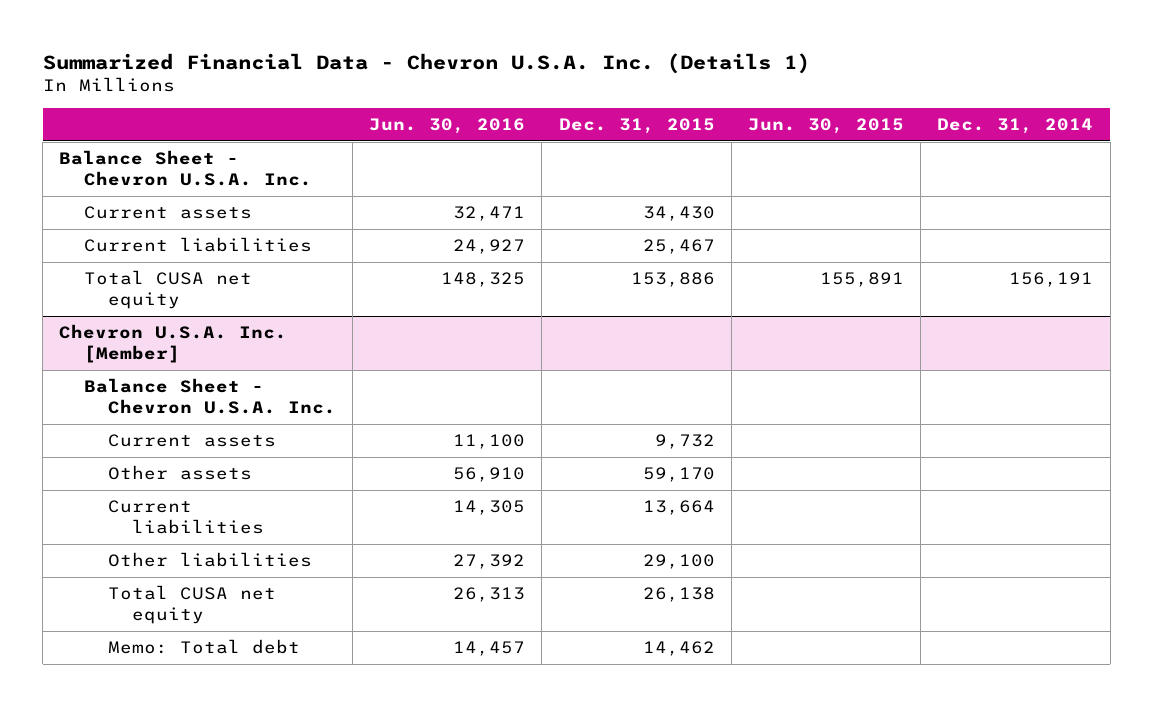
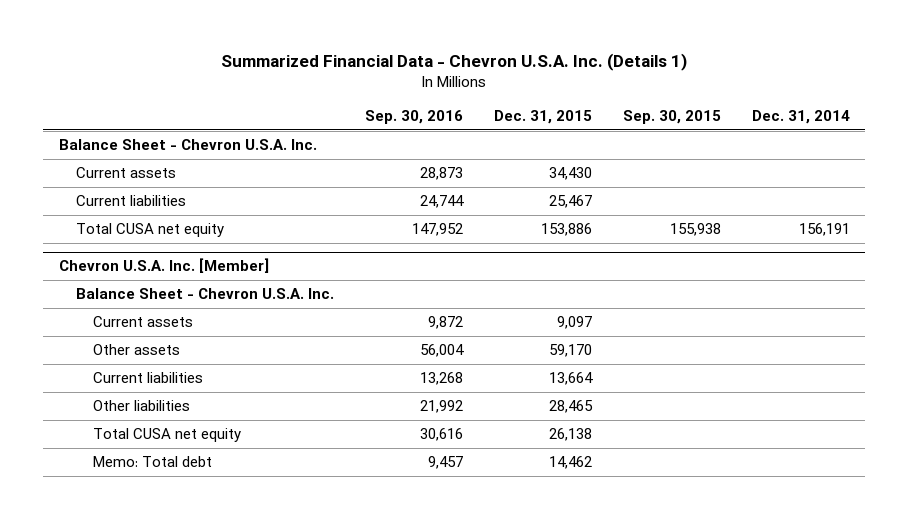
[369,118,526,135] Jun. 30, 2016 -> none
[747,118,904,135] Jun. 30, 2015 -> none
none -> [364,110,463,125] Sep. 30, 2016
none -> [622,110,721,125] Sep. 30, 2015
[654,434,715,450] 9,732 -> [556,316,592,330] 9,097
[642,554,715,570] 29,100 -> [548,400,593,414] 28,465

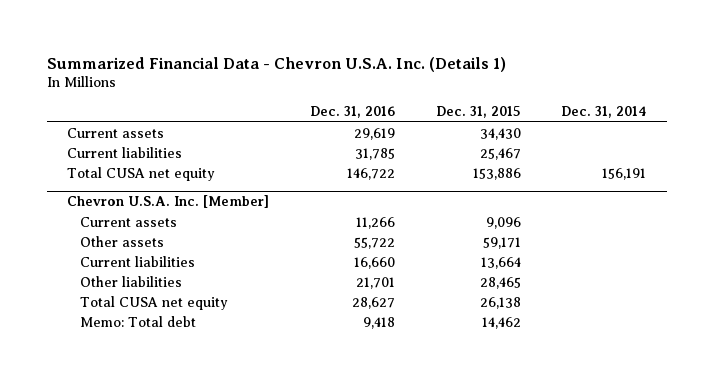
[364,110,463,125] Sep. 30, 2016 -> none
[622,110,721,125] Sep. 30, 2015 -> none
none -> [310,106,396,119] Dec. 31, 2016
[58,139,317,151] Balance Sheet - Chevron U.S.A. Inc. -> none
[75,288,334,300] Balance Sheet - Chevron U.S.A. Inc. -> none
[556,316,592,330] 9,097 -> [485,216,521,229] 9,096
[548,344,592,358] 59,170 -> [482,236,521,249] 59,171

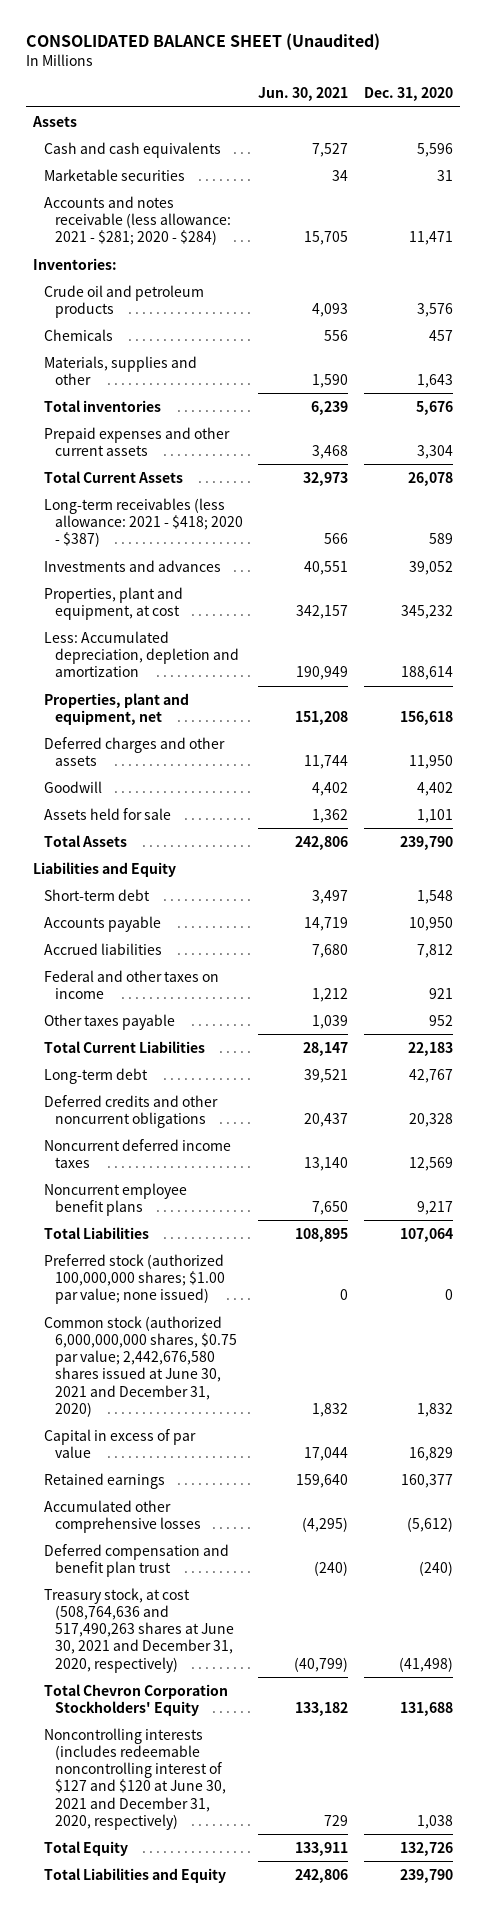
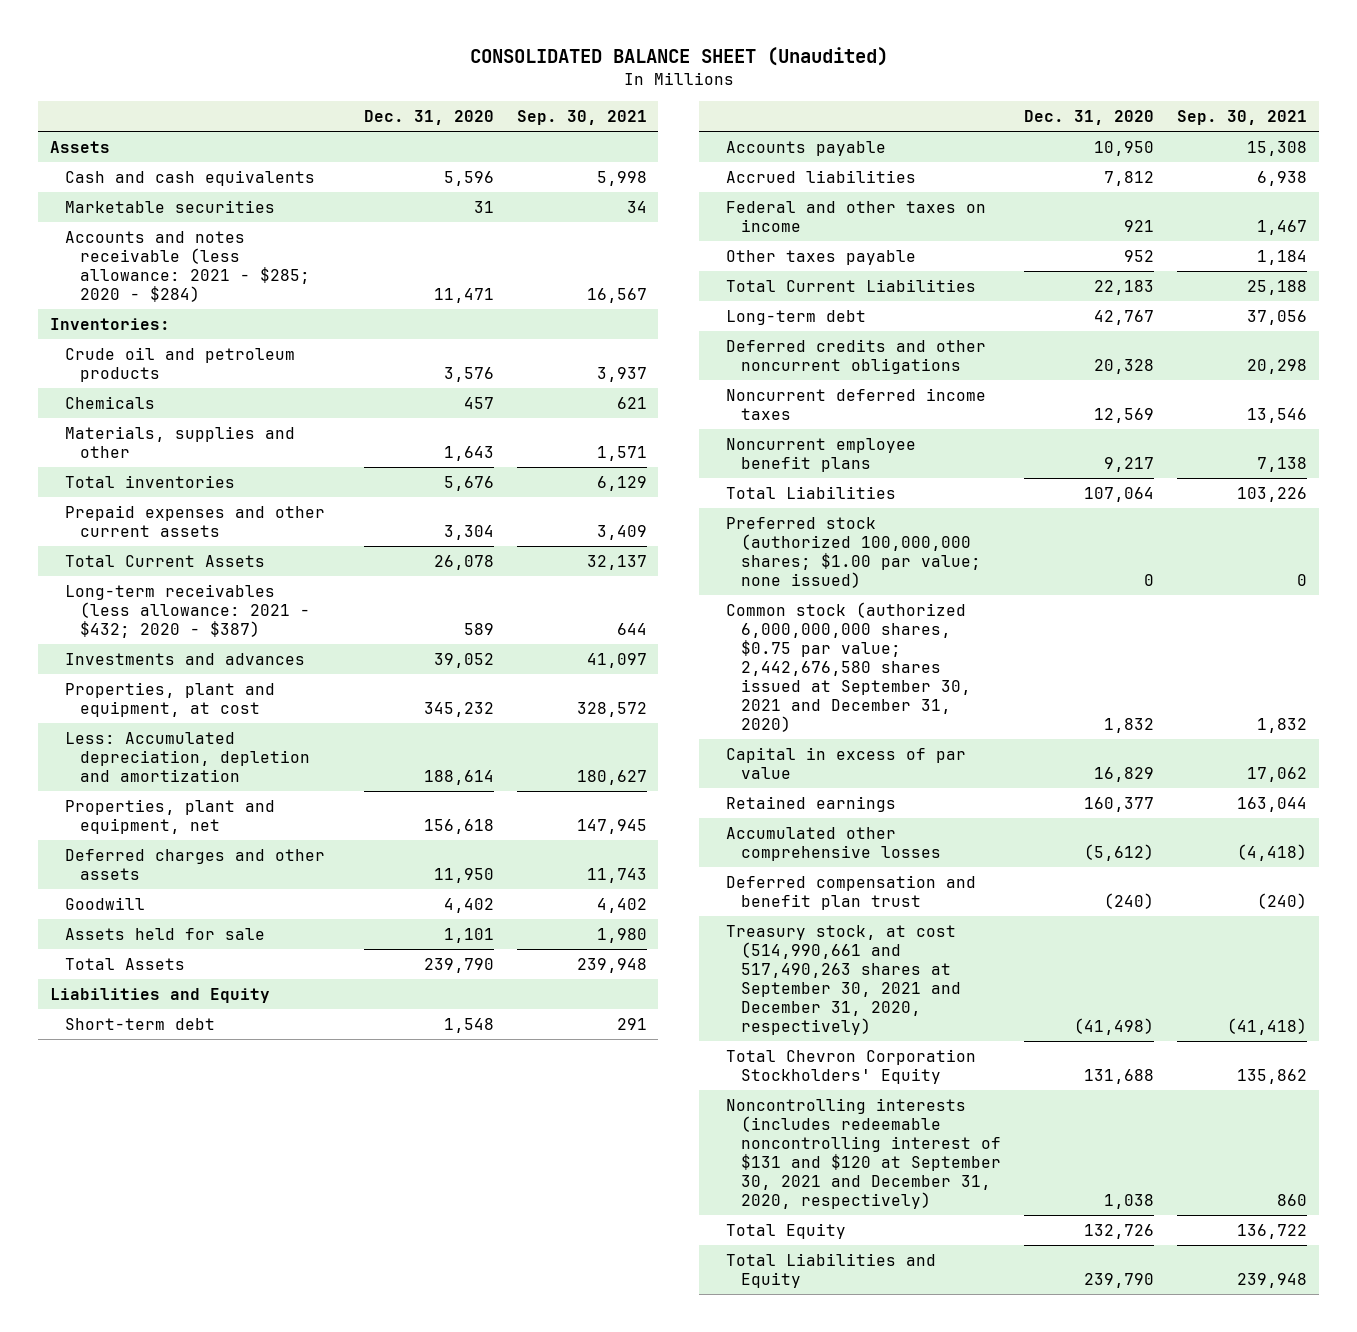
[258,87,349,102] Jun. 30, 2021 -> none
none -> [516,110,647,126] Sep. 30, 2021
[44,195,231,246] Accounts and notes receivable (less allowance: 2021 - $281; 2020 - $284) -> [65,230,311,302] Accounts and notes receivable (less allowance: 2021 - $285; 2020 - $284)
[44,497,243,548] Long-term receivables (less allowance: 2021 - $418; 2020 - $387) -> [65,583,311,638] Long-term receivables (less allowance: 2021 - $432; 2020 - $387)
[44,1315,237,1417] Common stock (authorized 6,000,000,000 shares, $0.75 par value; 2,442,676,580 shares issued at June 30, 2021 and December 31, 2020) -> [725,601,971,732] Common stock (authorized 6,000,000,000 shares, $0.75 par value; 2,442,676,580 shares issued at September 30, 2021 and December 31, 2020)
[44,1587,234,1673] Treasury stock, at cost (508,764,636 and 517,490,263 shares at June 30, 2021 and December 31, 2020, respectively) -> [725,924,961,1035] Treasury stock, at cost (514,990,661 and 517,490,263 shares at September 30, 2021 and December 31, 2020, respectively)
[44,1727,226,1830] Noncontrolling interests (includes redeemable noncontrolling interest of $127 and $120 at June 30, 2021 and December 31, 2020, respectively) -> [725,1097,1001,1209] Noncontrolling interests (includes redeemable noncontrolling interest of $131 and $120 at September 30, 2021 and December 31, 2020, respectively)

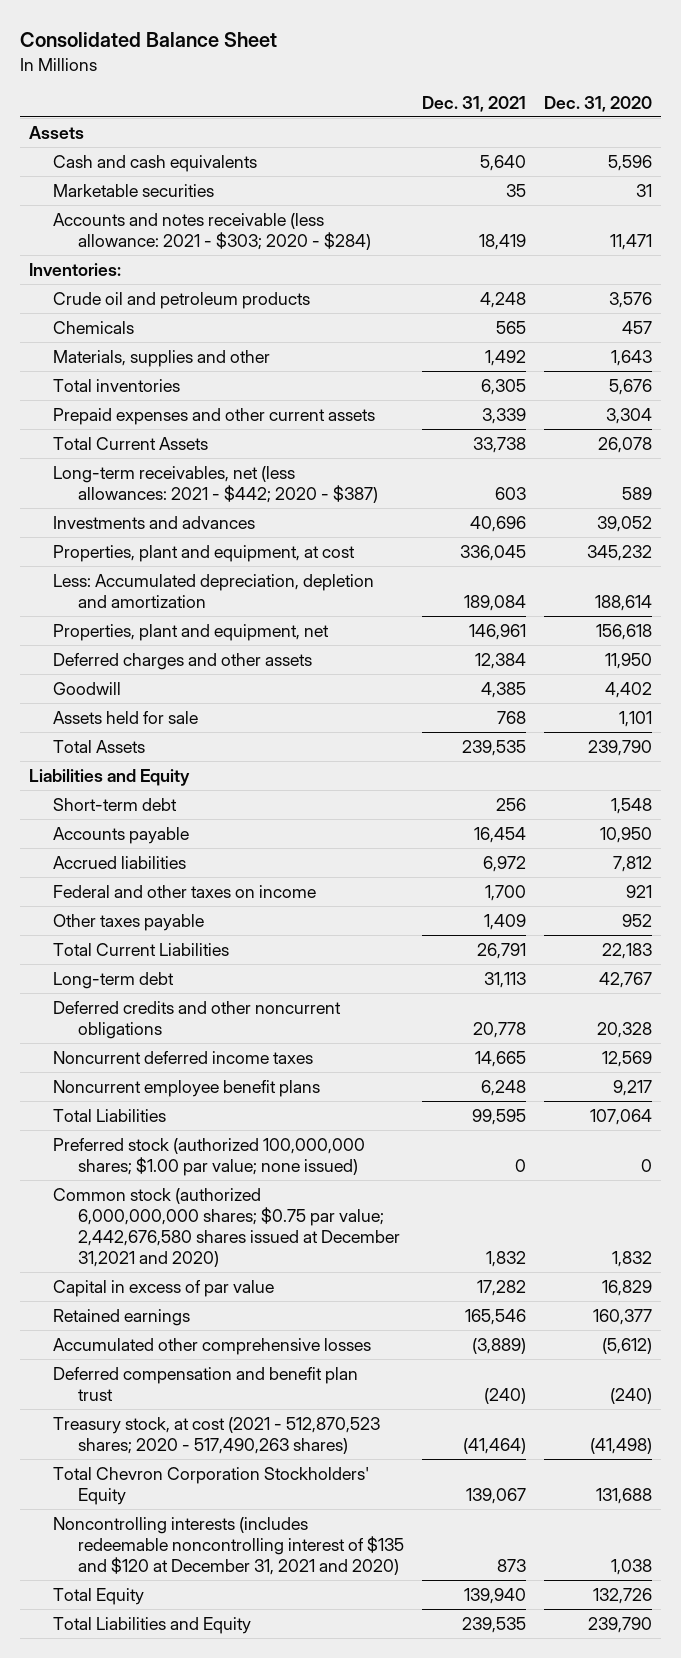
[469,47,888,67] CONSOLIDATED BALANCE SHEET (Unaudited) -> [20,32,278,48] Consolidated Balance Sheet
[516,110,647,126] Sep. 30, 2021 -> none
none -> [421,95,526,112] Dec. 31, 2021
[65,230,311,302] Accounts and notes receivable (less allowance: 2021 - $285; 2020 - $284) -> [53,212,371,250] Accounts and notes receivable (less allowance: 2021 - $303; 2020 - $284)
[65,583,311,638] Long-term receivables (less allowance: 2021 - $432; 2020 - $387) -> [53,465,378,503] Long-term receivables, net (less allowances: 2021 - $442; 2020 - $387)
[725,601,971,732] Common stock (authorized 6,000,000,000 shares, $0.75 par value; 2,442,676,580 shares issued at September 30, 2021 and December 31, 2020) -> [53,1187,400,1267] Common stock (authorized 6,000,000,000 shares; $0.75 par value; 2,442,676,580 shares issued at December 31,2021 and 2020)
[725,924,961,1035] Treasury stock, at cost (514,990,661 and 517,490,263 shares at September 30, 2021 and December 31, 2020, respectively) -> [53,1416,381,1454] Treasury stock, at cost (2021 - 512,870,523 shares; 2020 - 517,490,263 shares)
[725,1097,1001,1209] Noncontrolling interests (includes redeemable noncontrolling interest of $131 and $120 at September 30, 2021 and December 31, 2020, respectively) -> [53,1516,404,1575] Noncontrolling interests (includes redeemable noncontrolling interest of $135 and $120 at December 31, 2021 and 2020)

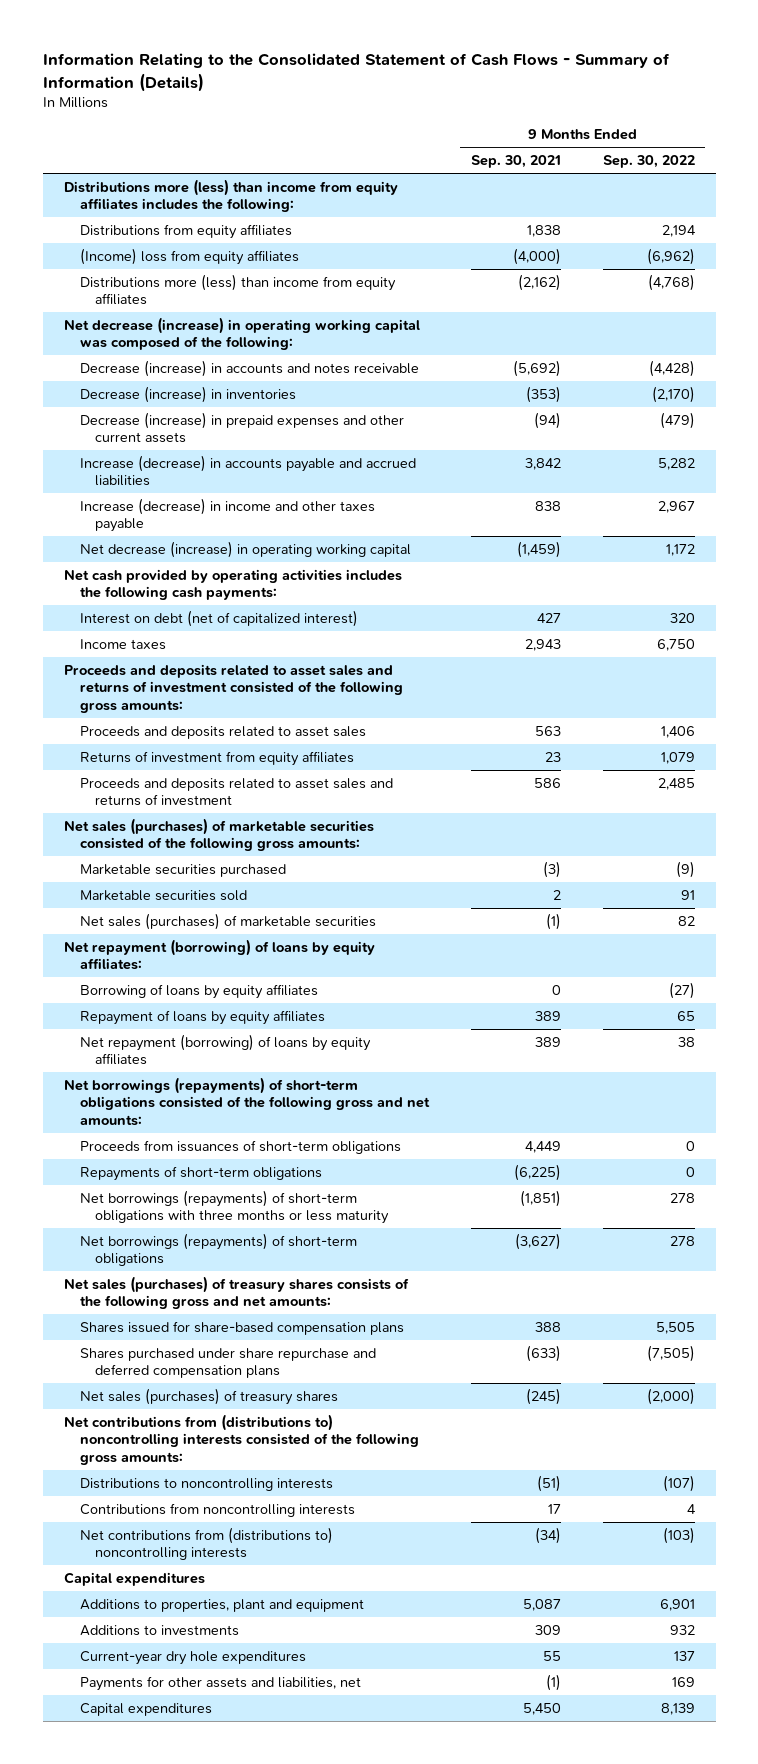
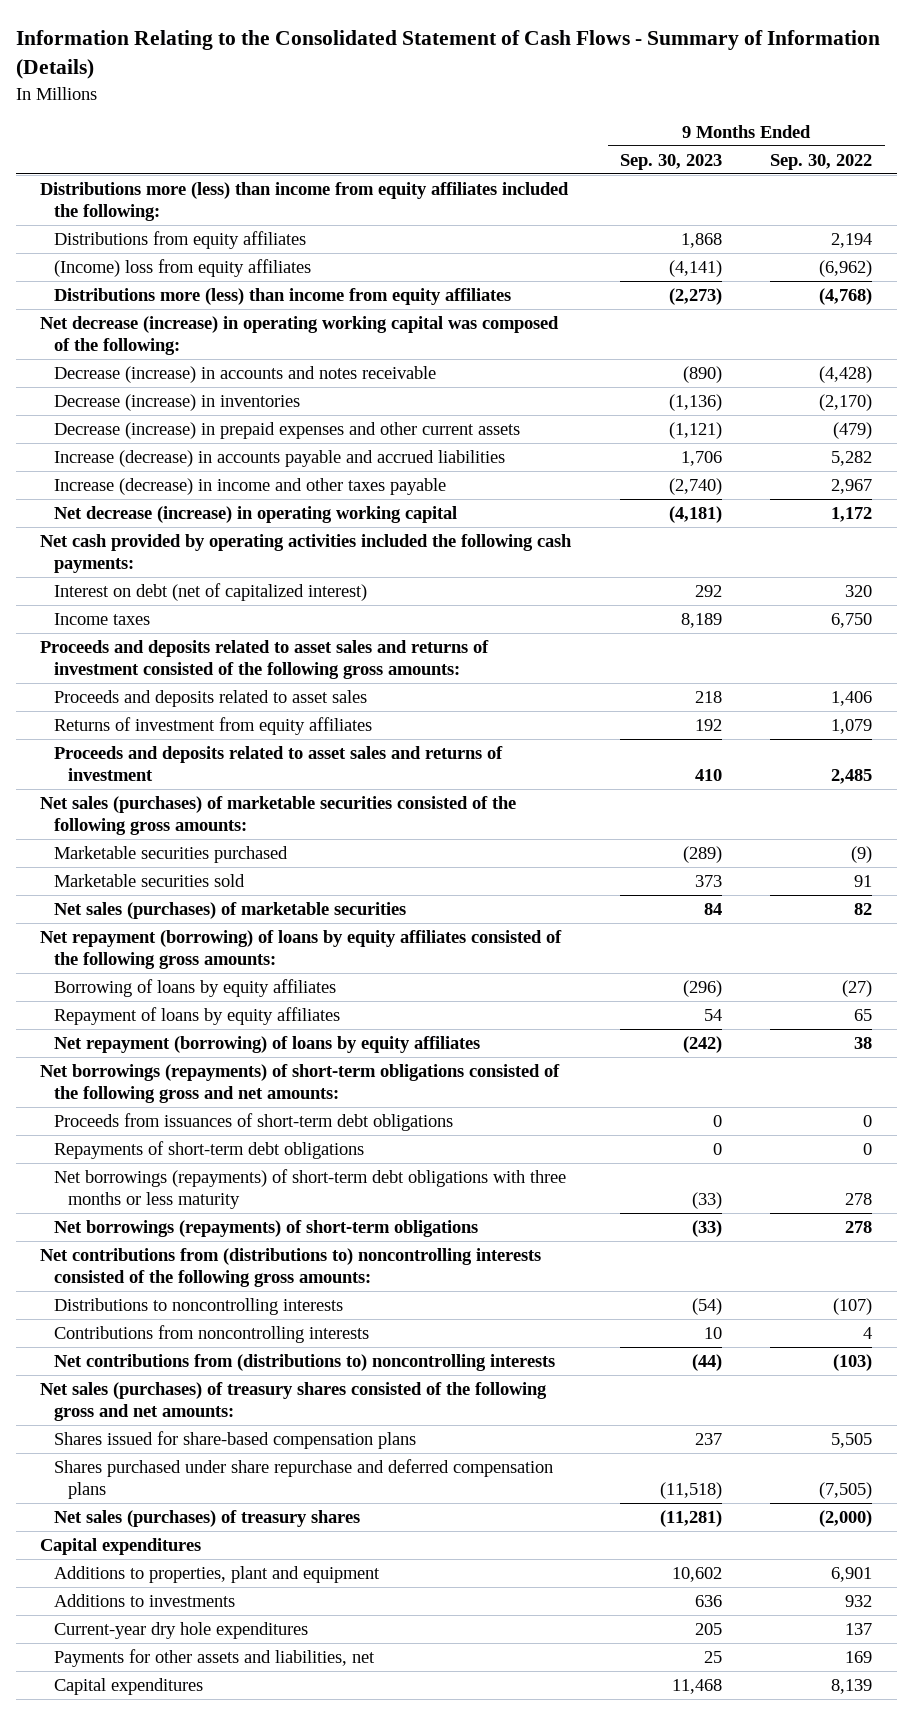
[470,155,561,169] Sep. 30, 2021 -> none
none -> [619,153,722,170] Sep. 30, 2023
[63,178,398,213] Distributions more (less) than income from equity affiliates includes the following: -> [40,181,570,222] Distributions more (less) than income from equity affiliates included the following:
[63,568,402,601] Net cash provided by operating activities includes the following cash payments: -> [40,533,573,574] Net cash provided by operating activities included the following cash payments:
[63,938,375,971] Net repayment (borrowing) of loans by equity affiliates: -> [40,929,563,970] Net repayment (borrowing) of loans by equity affiliates consisted of the following gross amounts:
[79,1139,401,1154] Proceeds from issuances of short-term obligations -> [54,1112,454,1131] Proceeds from issuances of short-term debt obligations
[79,1165,322,1181] Repayments of short-term obligations -> [54,1140,365,1159] Repayments of short-term debt obligations
[79,1189,390,1225] Net borrowings (repayments) of short-term obligations with three months or less maturity -> [54,1168,567,1210] Net borrowings (repayments) of short-term debt obligations with three months or less maturity
[63,1275,409,1310] Net sales (purchases) of treasury shares consists of the following gross and net amounts: -> none
none -> [40,1381,548,1422] Net sales (purchases) of treasury shares consisted of the following gross and net amounts:
[79,1320,404,1335] Shares issued for share-based compensation plans -> [54,1430,417,1449] Shares issued for share-based compensation plans
[79,1347,376,1379] Shares purchased under share repurchase and deferred compensation plans -> [54,1458,554,1500] Shares purchased under share repurchase and deferred compensation plans
[79,1387,338,1405] Net sales (purchases) of treasury shares -> [54,1509,361,1527] Net sales (purchases) of treasury shares

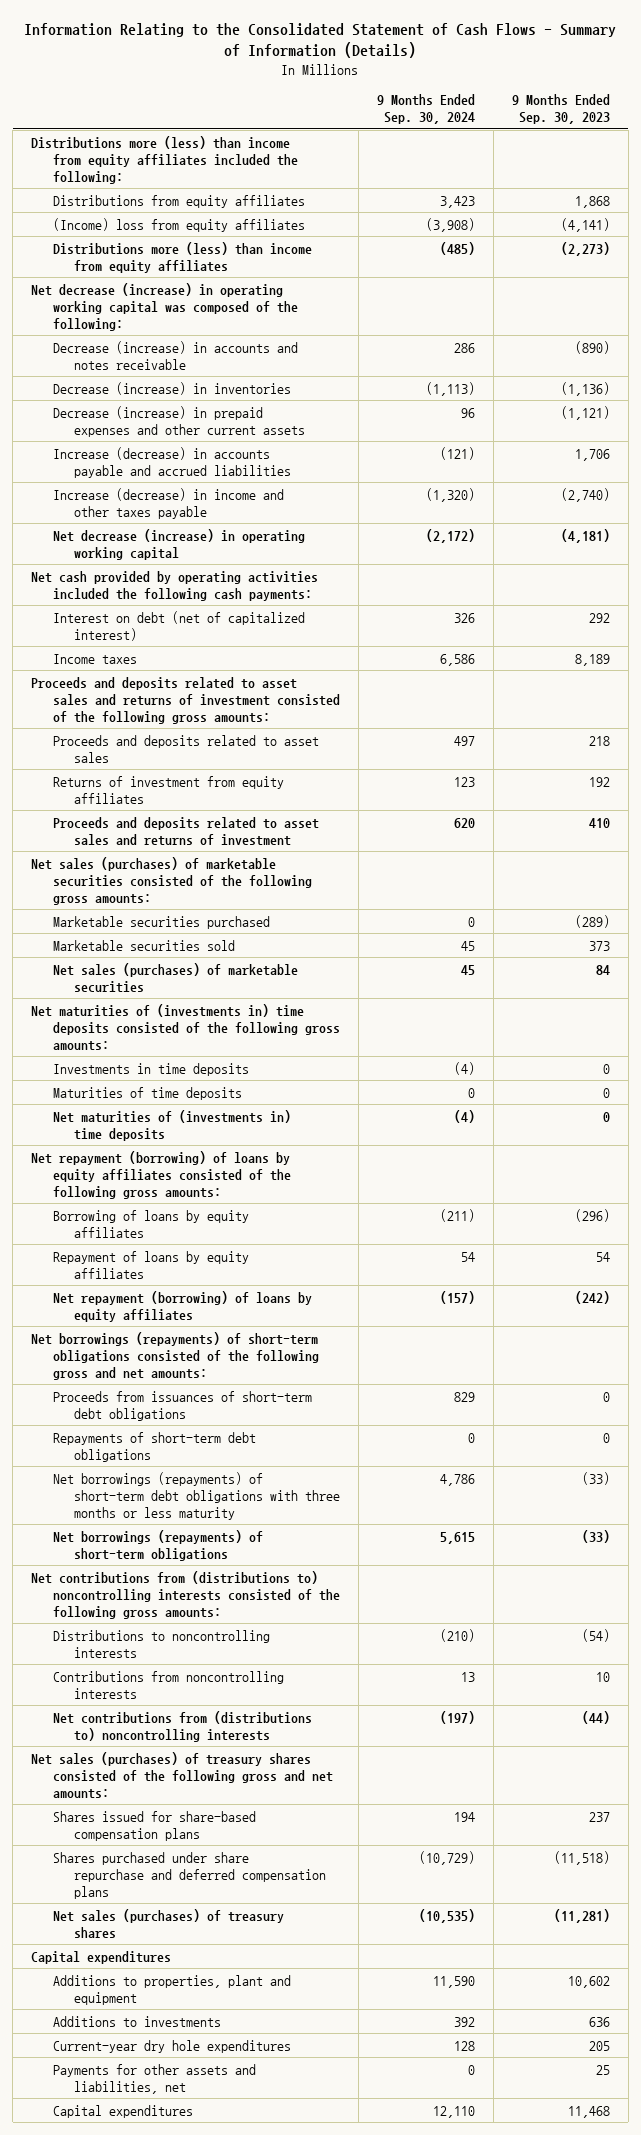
[770,153,873,170] Sep. 30, 2022 -> none
none -> [376,94,475,125] 9 Months Ended Sep. 30, 2024
none -> [30,1003,340,1051] Net maturities of (investments in) time deposits consisted of the following gross amounts:
none -> [52,1062,249,1076] Investments in time deposits
none -> [52,1086,242,1100] Maturities of time deposits
none -> [52,1109,291,1141] Net maturities of (investments in) time deposits

